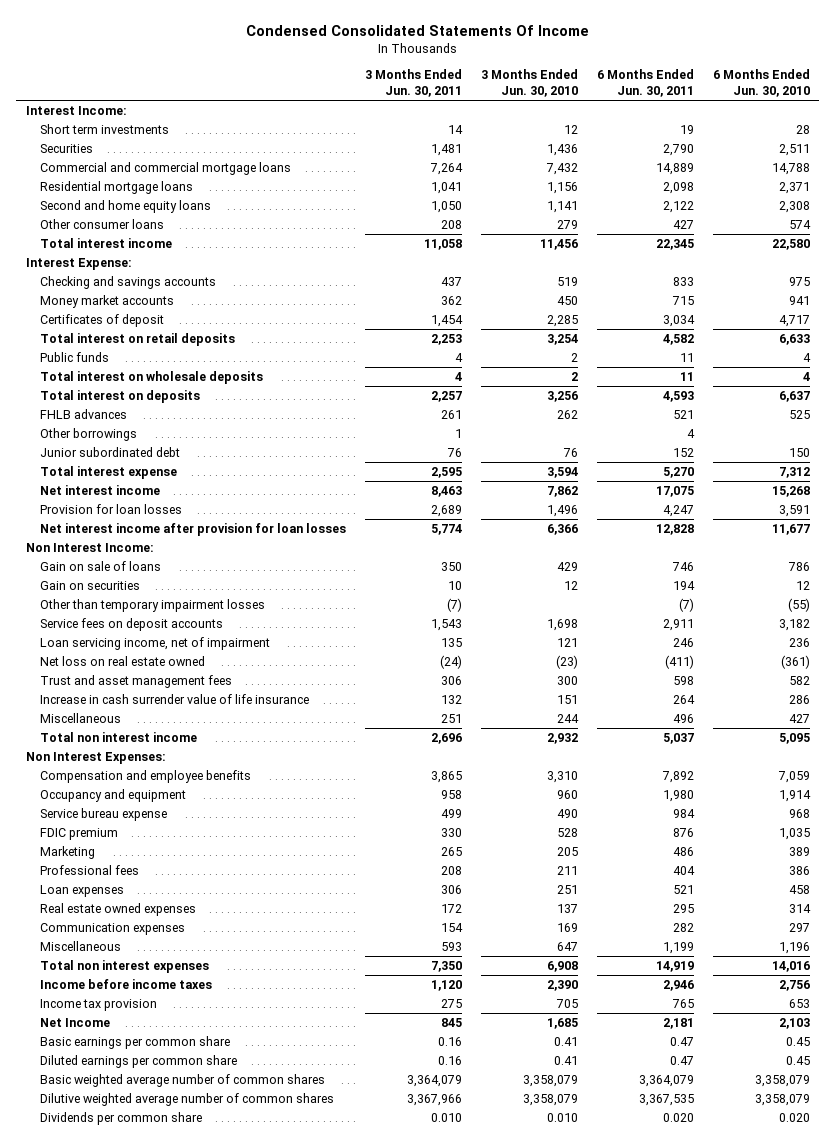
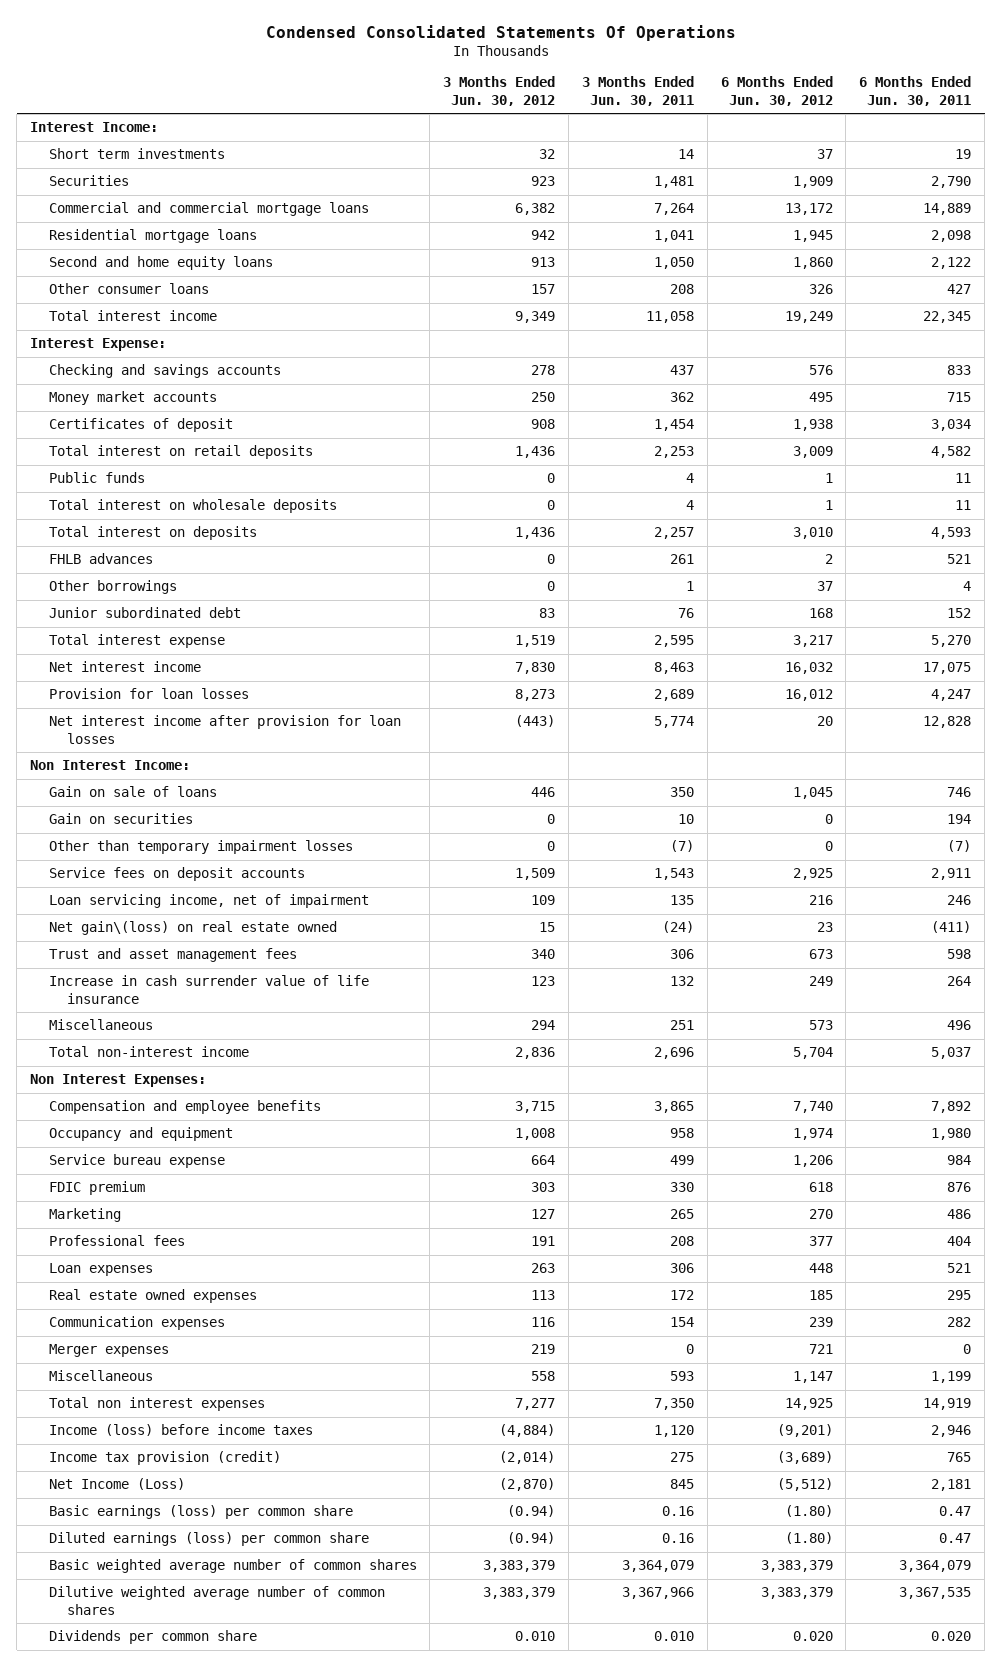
[245,24,589,36] Condensed Consolidated Statements Of Income -> [265,24,736,41] Condensed Consolidated Statements Of Operations
[481,69,579,98] 3 Months Ended Jun. 30, 2010 -> none
[712,69,810,98] 6 Months Ended Jun. 30, 2010 -> none
none -> [443,76,556,106] 3 Months Ended Jun. 30, 2012
none -> [720,76,833,106] 6 Months Ended Jun. 30, 2012
[40,656,206,667] Net loss on real estate owned -> [48,921,337,936] Net gain\(loss) on real estate owned
[40,732,198,743] Total non interest income -> [48,1046,249,1058] Total non-interest income
none -> [48,1344,169,1358] Merger expenses
[40,979,213,990] Income before income taxes -> [48,1424,313,1437] Income (loss) before income taxes
[40,999,158,1012] Income tax provision -> [48,1451,281,1466] Income tax provision (credit)
[40,1018,111,1028] Net Income -> [48,1478,185,1491] Net Income (Loss)
[40,1036,231,1050] Basic earnings per common share -> [48,1505,353,1520] Basic earnings (loss) per common share
[40,1055,238,1069] Diluted earnings per common share -> [48,1532,369,1547] Diluted earnings (loss) per common share

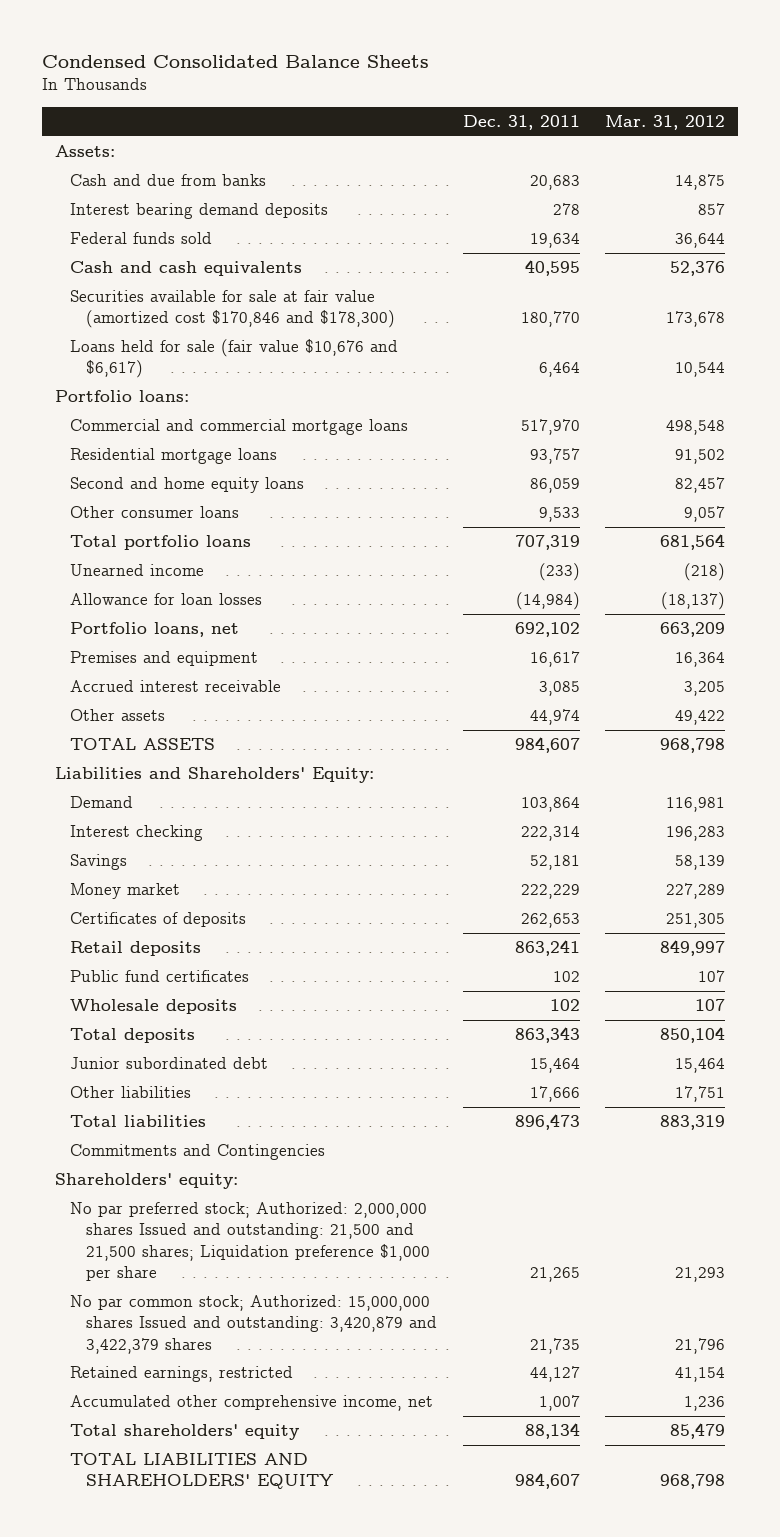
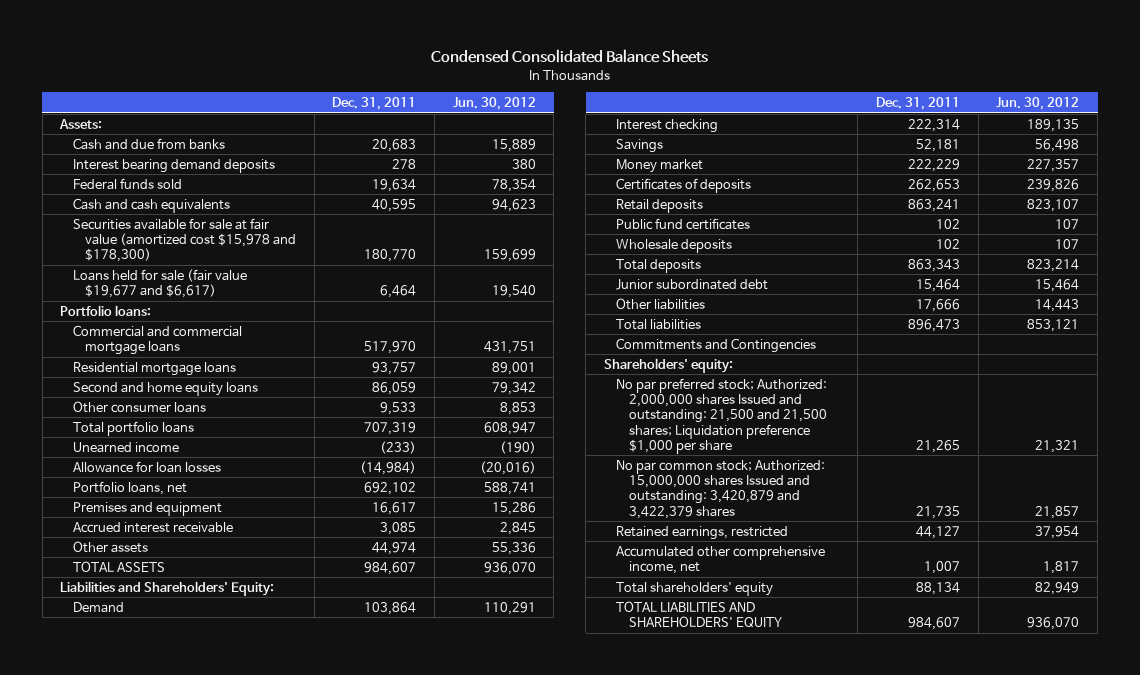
[605,115,726,131] Mar. 31, 2012 -> none
none -> [452,97,536,111] Jun. 30, 2012
[70,290,396,329] Securities available for sale at fair value (amortized cost $170,846 and $178,300) -> [72,217,296,263] Securities available for sale at fair value (amortized cost $15,978 and $178,300)
[70,339,399,379] Loans held for sale (fair value $10,676 and $6,617) -> [72,268,247,299] Loans held for sale (fair value $19,677 and $6,617)

